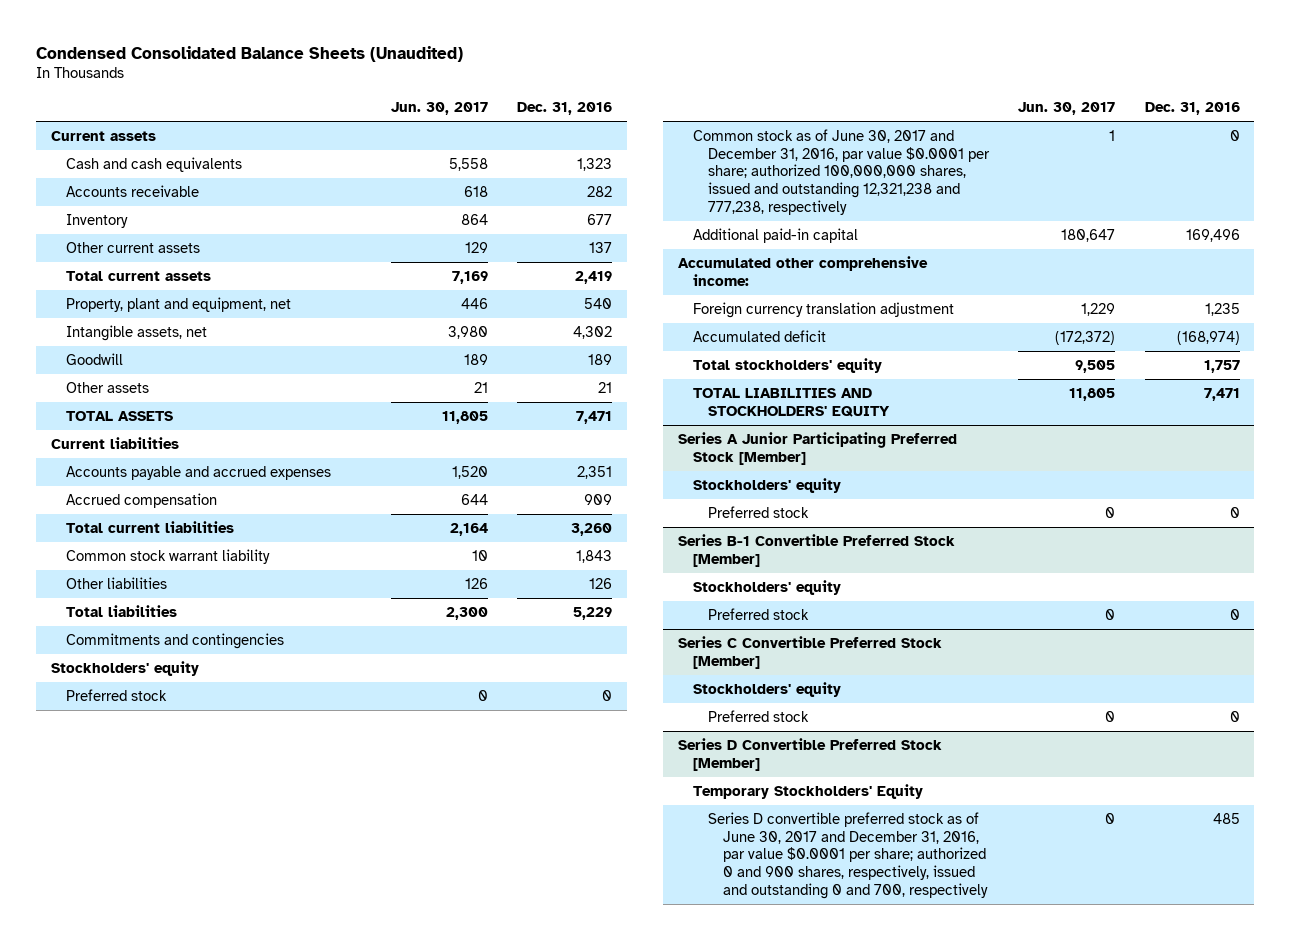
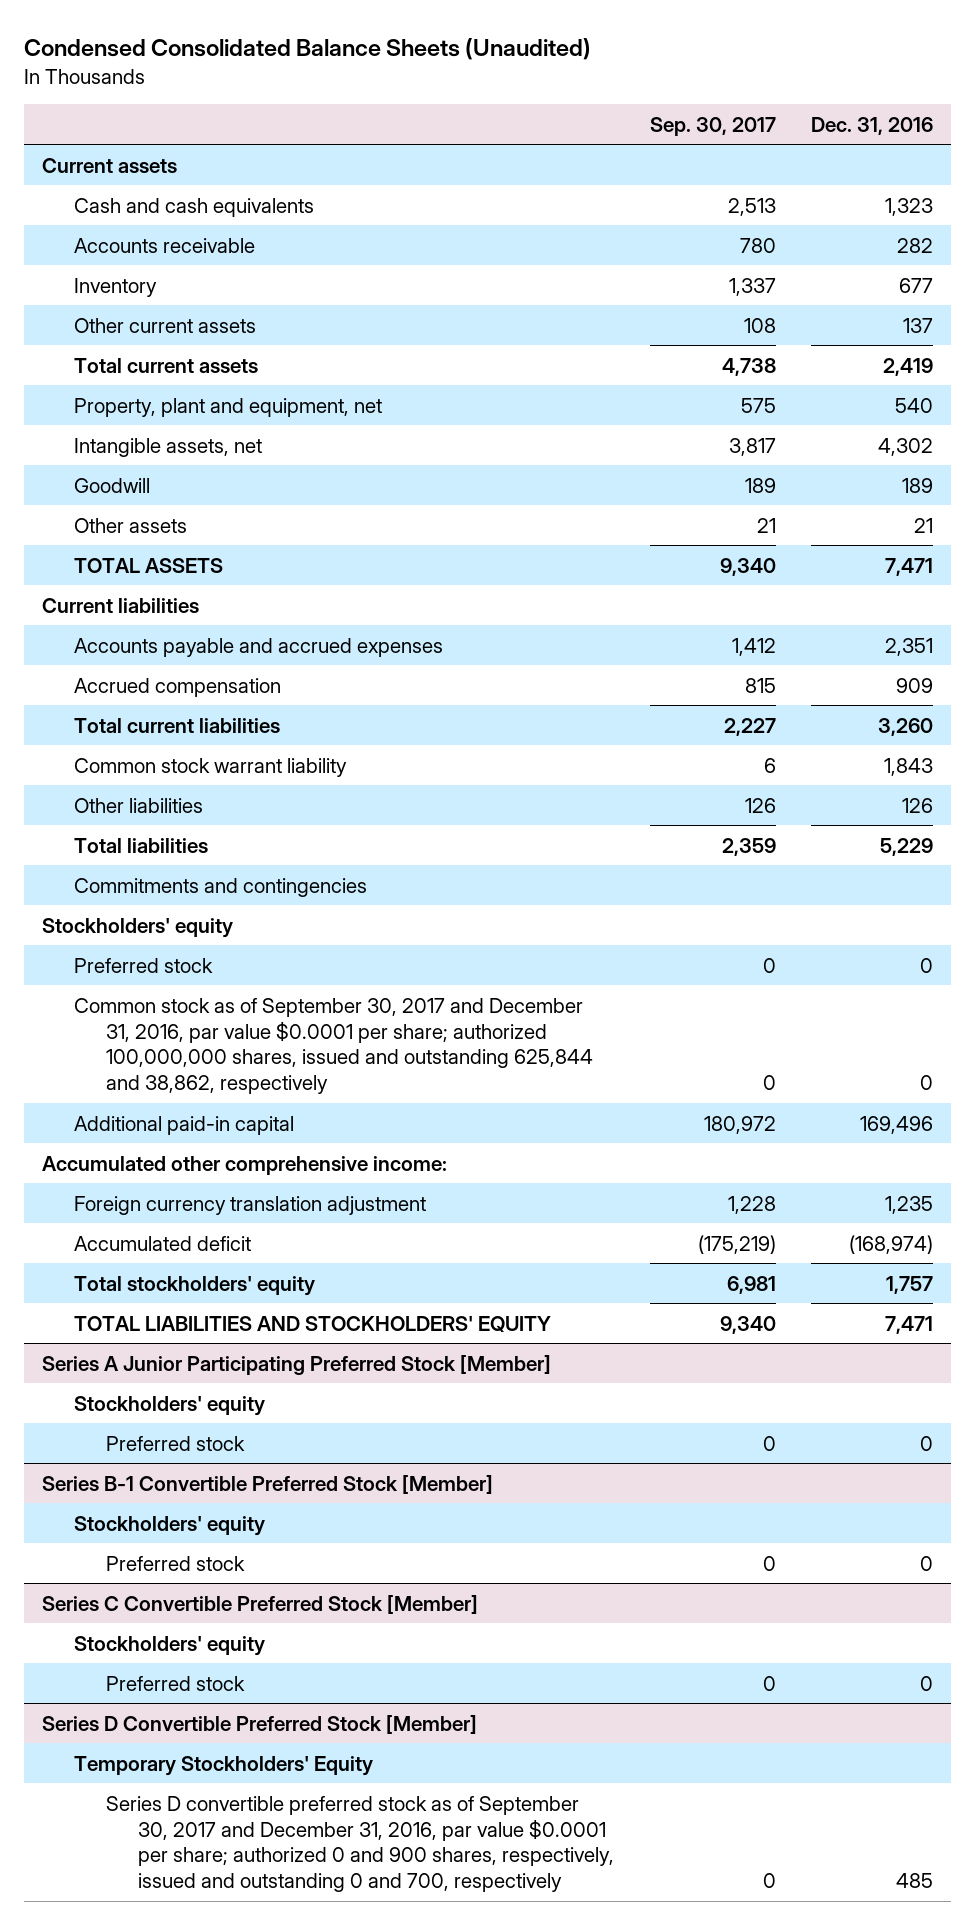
[391,102,489,116] Jun. 30, 2017 -> none
none -> [649,116,776,136] Sep. 30, 2017
[693,129,991,215] Common stock as of June 30, 2017 and December 31, 2016, par value $0.0001 per share; authorized 100,000,000 shares, issued and outstanding 12,321,238 and 777,238, respectively -> [74,997,594,1095] Common stock as of September 30, 2017 and December 31, 2016, par value $0.0001 per share; authorized 100,000,000 shares, issued and outstanding 625,844 and 38,862, respectively
[708,812,989,899] Series D convertible preferred stock as of June 30, 2017 and December 31, 2016, par value $0.0001 per share; authorized 0 and 900 shares, respectively, issued and outstanding 0 and 700, respectively -> [106,1795,615,1893] Series D convertible preferred stock as of September 30, 2017 and December 31, 2016, par value $0.0001 per share; authorized 0 and 900 shares, respectively, issued and outstanding 0 and 700, respectively

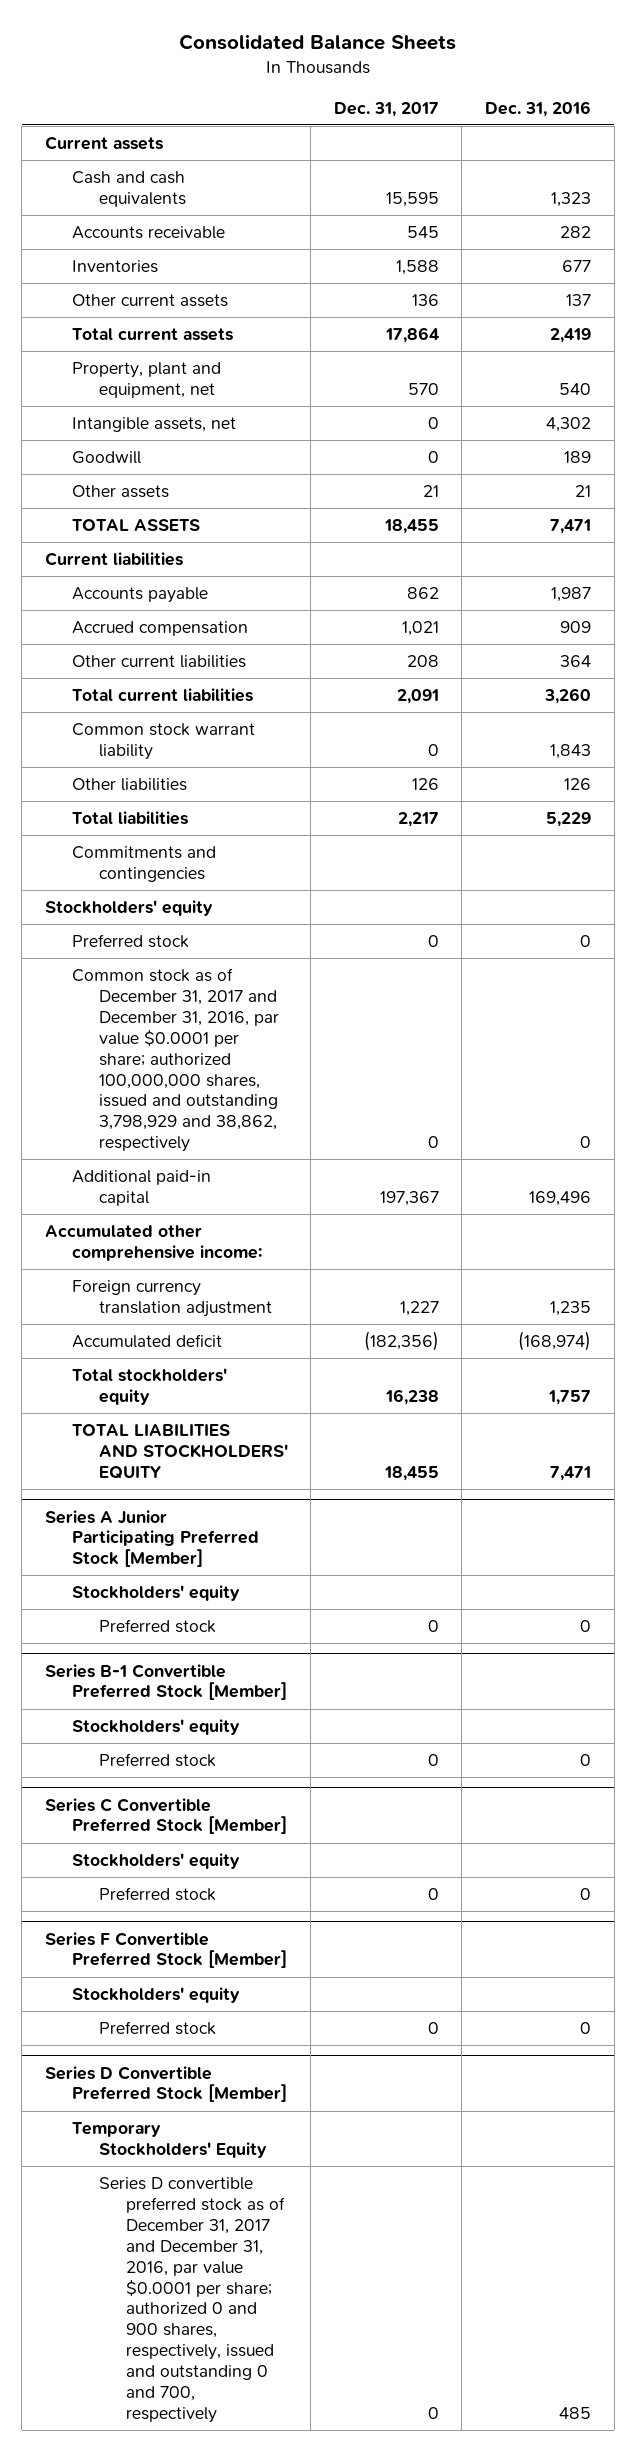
[24,37,592,60] Condensed Consolidated Balance Sheets (Unaudited) -> [178,34,456,51] Consolidated Balance Sheets
[649,116,776,136] Sep. 30, 2017 -> none
none -> [333,101,439,117] Dec. 31, 2017
[74,277,158,297] Inventory -> [71,260,158,274] Inventories
[74,637,444,657] Accounts payable and accrued expenses -> none
none -> [71,587,208,604] Accounts payable
none -> [71,655,246,669] Other current liabilities
[74,997,594,1095] Common stock as of September 30, 2017 and December 31, 2016, par value $0.0001 per share; authorized 100,000,000 shares, issued and outstanding 625,844 and 38,862, respectively -> [71,968,279,1153] Common stock as of December 31, 2017 and December 31, 2016, par value $0.0001 per share; authorized 100,000,000 shares, issued and outstanding 3,798,929 and 38,862, respectively
none -> [44,1931,287,1969] Series F Convertible Preferred Stock [Member]
none -> [71,1987,240,2004] Stockholders' equity
none -> [98,2021,216,2036] Preferred stock
[106,1795,615,1893] Series D convertible preferred stock as of September 30, 2017 and December 31, 2016, par value $0.0001 per share; authorized 0 and 900 shares, respectively, issued and outstanding 0 and 700, respectively -> [98,2177,285,2423] Series D convertible preferred stock as of December 31, 2017 and December 31, 2016, par value $0.0001 per share; authorized 0 and 900 shares, respectively, issued and outstanding 0 and 700, respectively

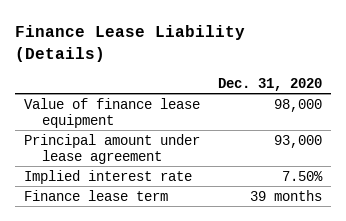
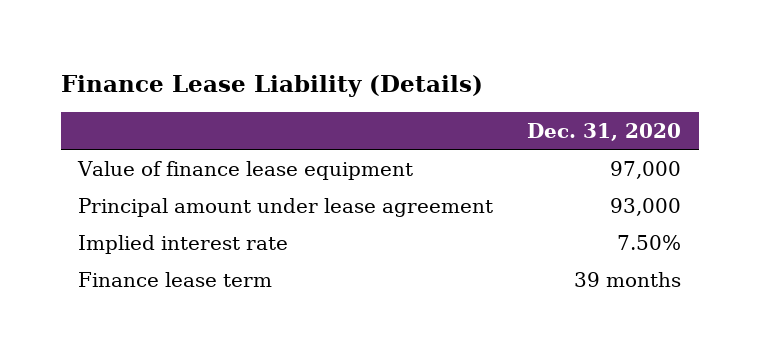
[274,98,323,112] 98,000 -> [610,160,682,179] 97,000

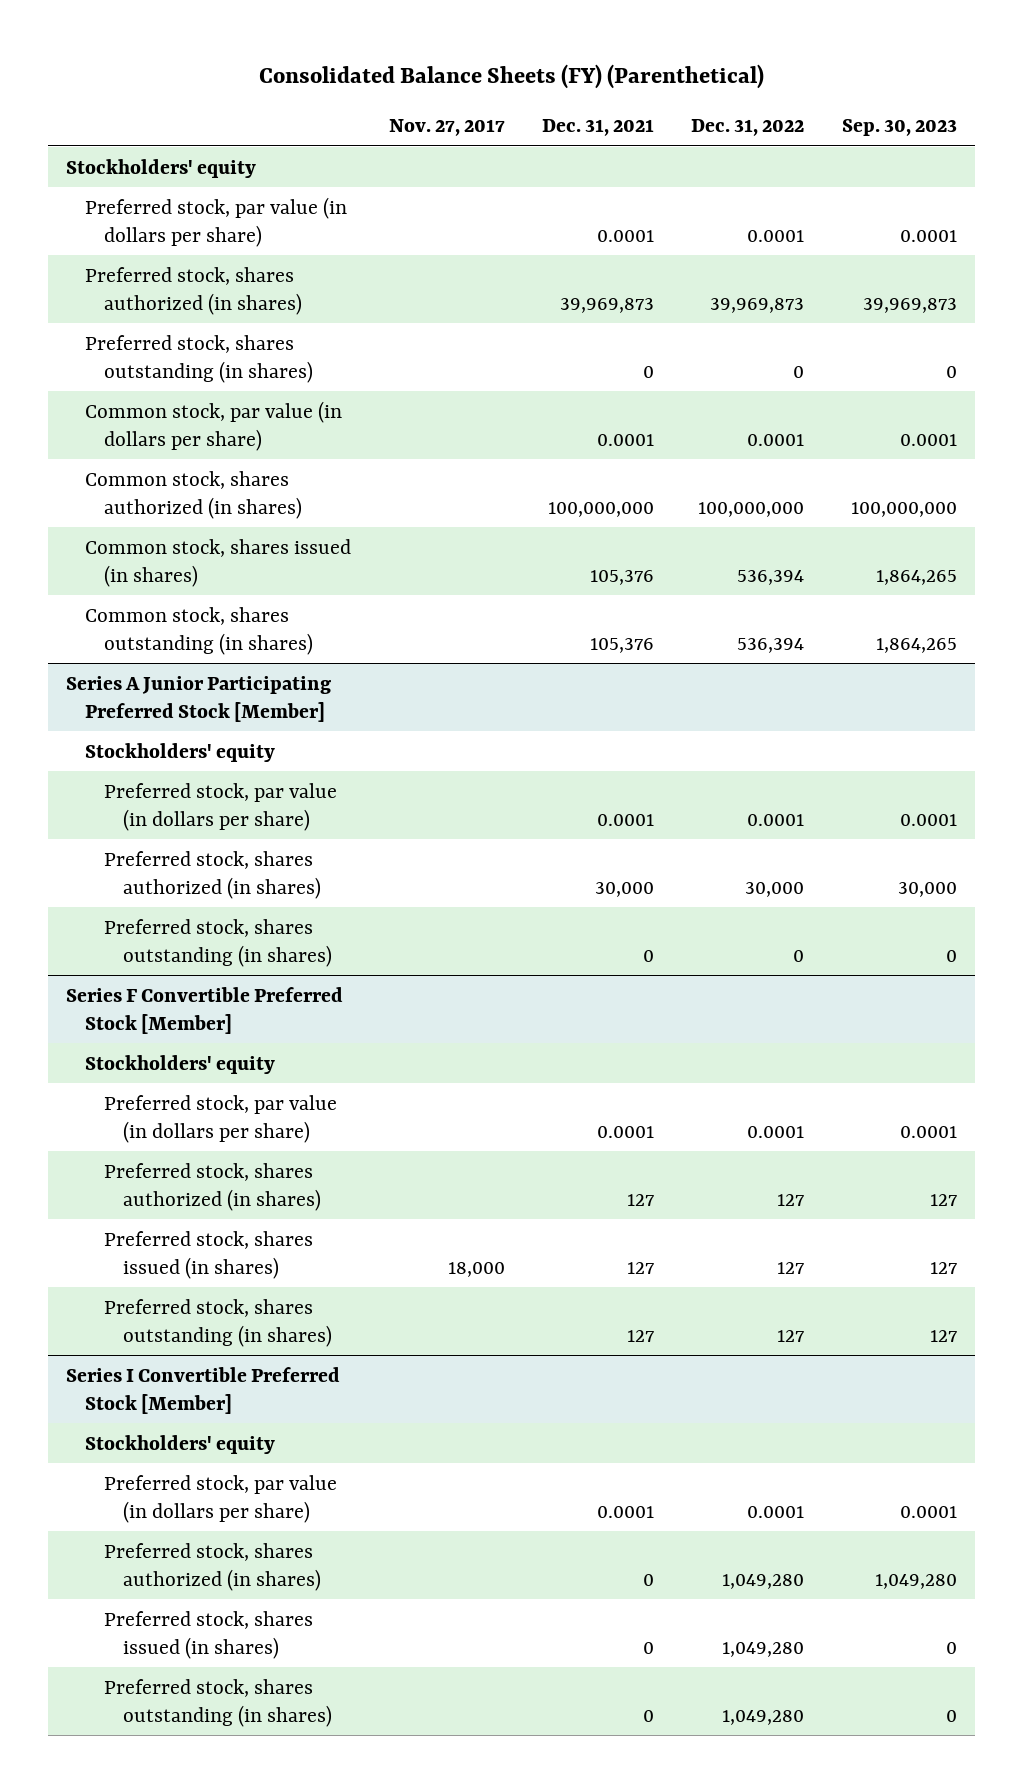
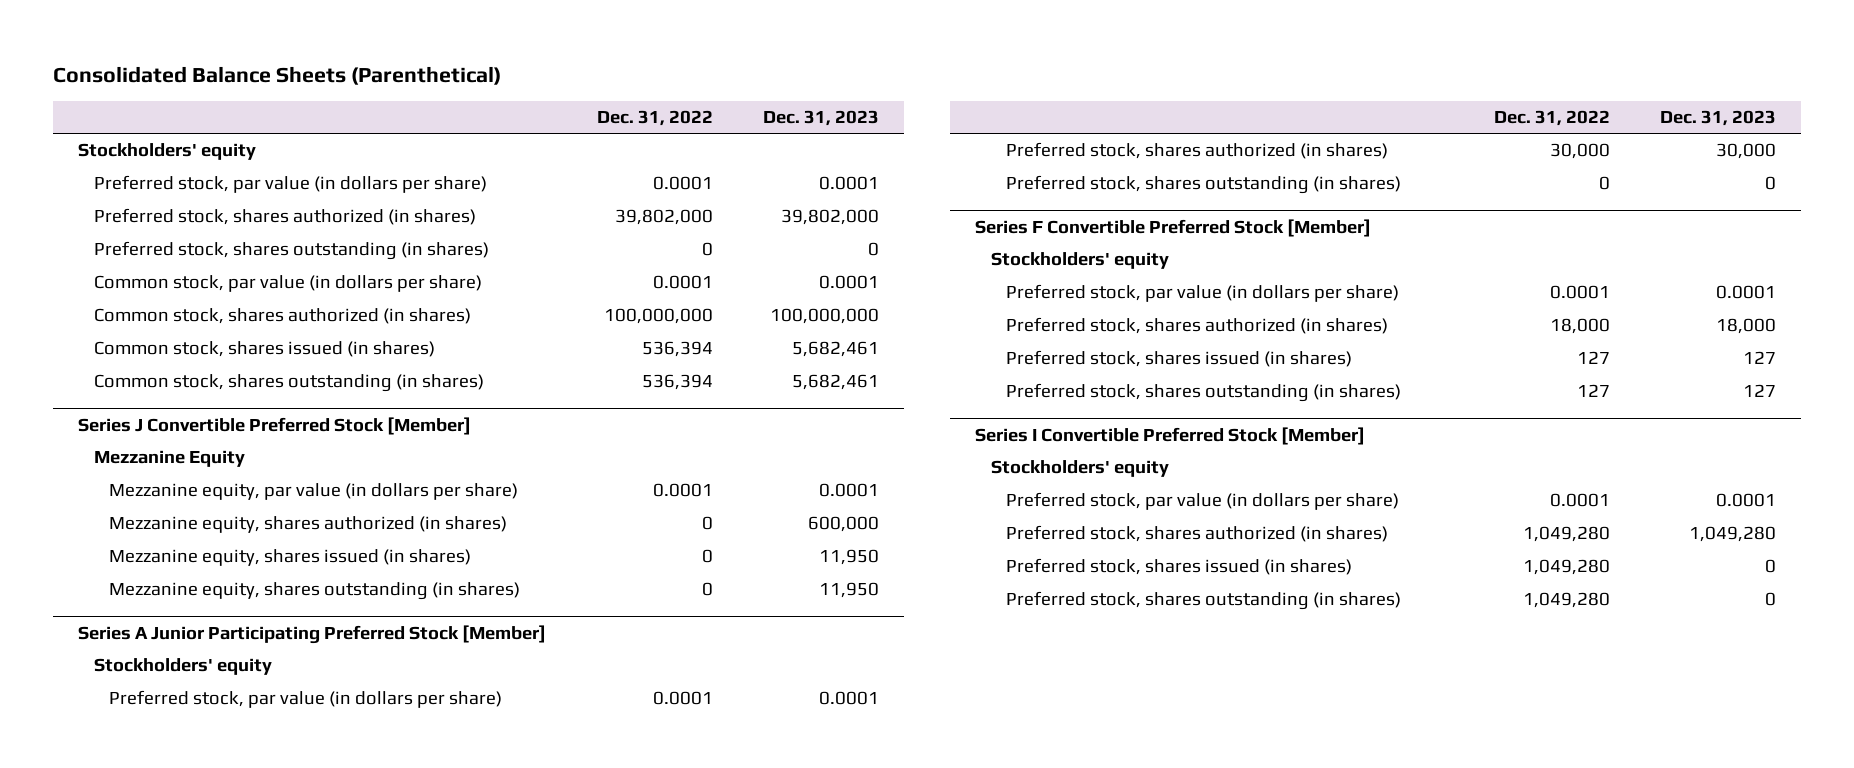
[258,63,764,89] Consolidated Balance Sheets (FY) (Parenthetical) -> [53,66,502,86] Consolidated Balance Sheets (Parenthetical)
[388,118,505,136] Nov. 27, 2017 -> none
[541,118,654,136] Dec. 31, 2021 -> none
[841,118,957,136] Sep. 30, 2023 -> none
none -> [762,109,879,126] Dec. 31, 2023
[710,297,805,313] 39,969,873 -> [614,209,713,226] 39,802,000
none -> [78,417,472,436] Series J Convertible Preferred Stock [Member]
none -> [93,450,245,468] Mezzanine Equity
none -> [109,483,519,501] Mezzanine equity, par value (in dollars per share)
none -> [109,516,508,534] Mezzanine equity, shares authorized (in shares)
none -> [109,549,472,567] Mezzanine equity, shares issued (in shares)
none -> [109,582,521,601] Mezzanine equity, shares outstanding (in shares)
[777,1193,805,1206] 127 -> [1549,318,1610,335] 18,000

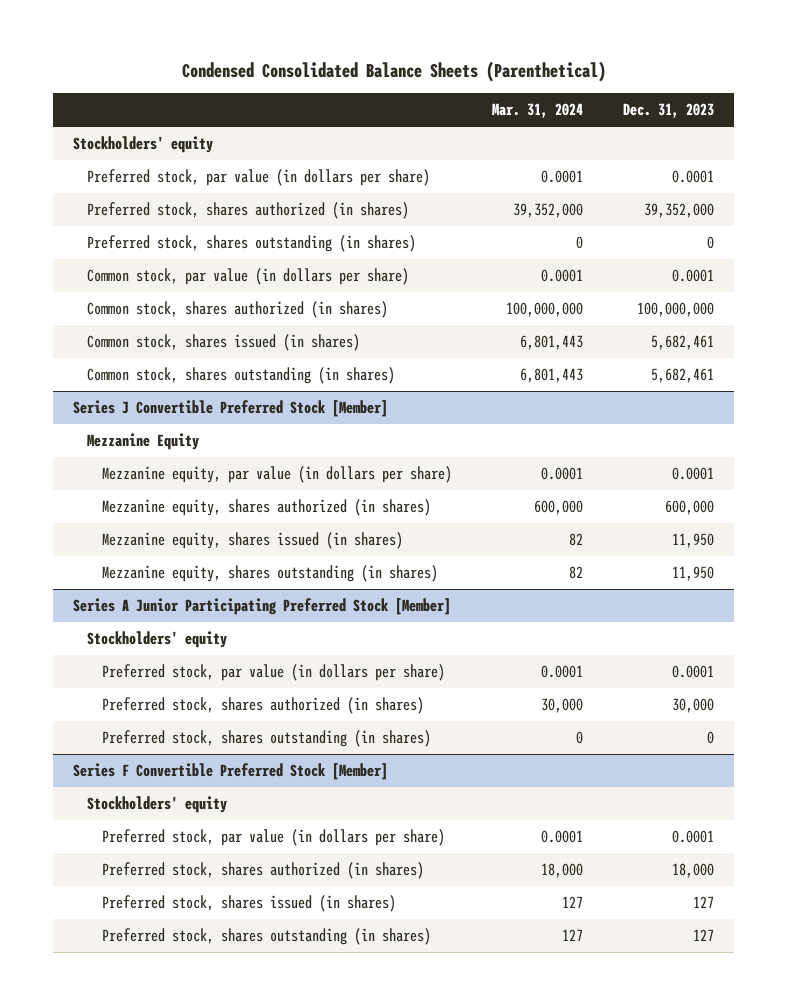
[53,66,502,86] Consolidated Balance Sheets (Parenthetical) -> [181,61,606,83] Condensed Consolidated Balance Sheets (Parenthetical)
[596,109,713,126] Dec. 31, 2022 -> none
none -> [491,103,583,119] Mar. 31, 2024
[780,209,879,226] 39,802,000 -> [644,203,715,219] 39,352,000
[975,427,1366,446] Series I Convertible Preferred Stock [Member] -> none
[990,460,1169,478] Stockholders' equity -> none
[1006,492,1400,511] Preferred stock, par value (in dollars per share) -> none
[1006,525,1389,543] Preferred stock, shares authorized (in shares) -> none
[1006,558,1353,576] Preferred stock, shares issued (in shares) -> none
[1006,591,1402,611] Preferred stock, shares outstanding (in shares) -> none

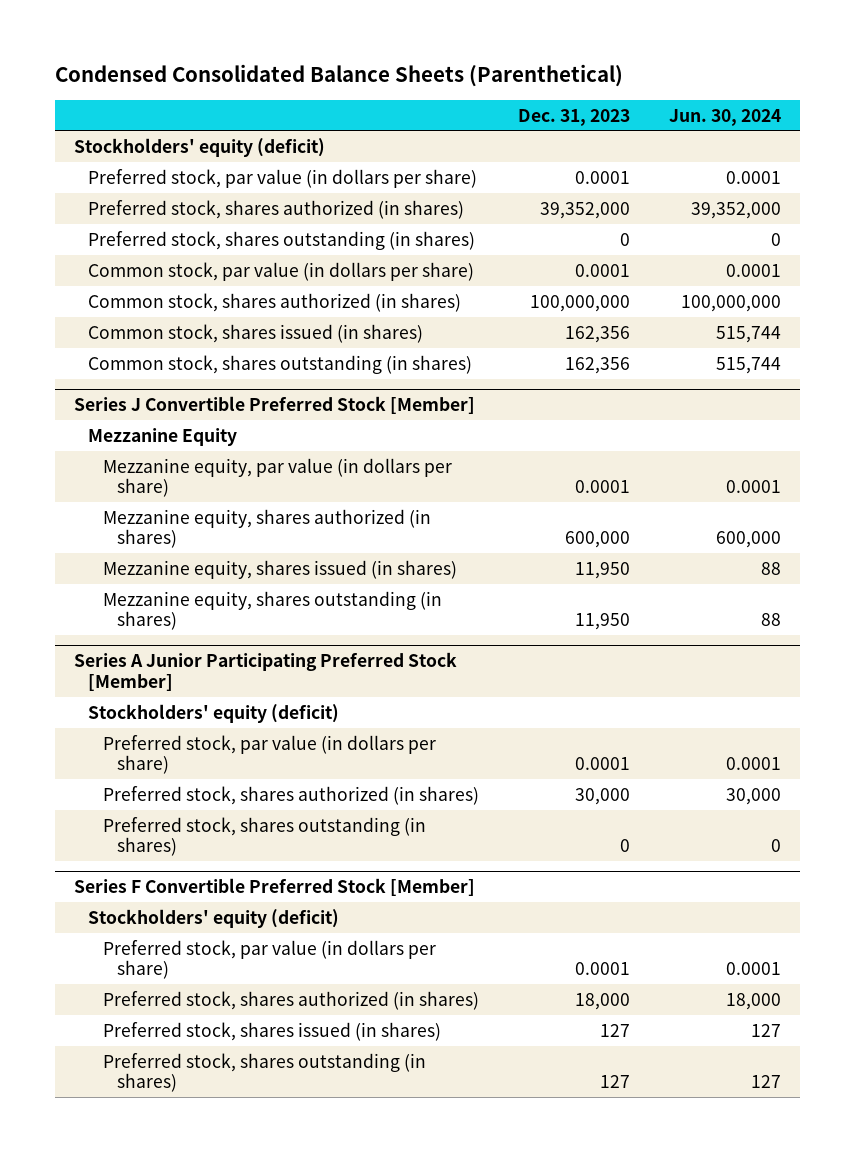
[491,103,583,119] Mar. 31, 2024 -> none
none -> [668,108,781,126] Jun. 30, 2024
[72,136,213,154] Stockholders' equity -> [74,137,326,157] Stockholders' equity (deficit)
[651,335,715,351] 5,682,461 -> [564,325,630,343] 162,356
[651,368,715,384] 5,682,461 -> [564,356,630,374] 162,356
[87,631,228,649] Stockholders' equity -> [88,703,340,723] Stockholders' equity (deficit)
[87,796,228,814] Stockholders' equity -> [88,908,340,928] Stockholders' equity (deficit)

